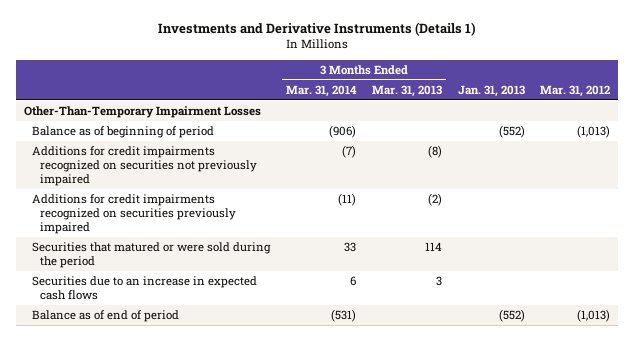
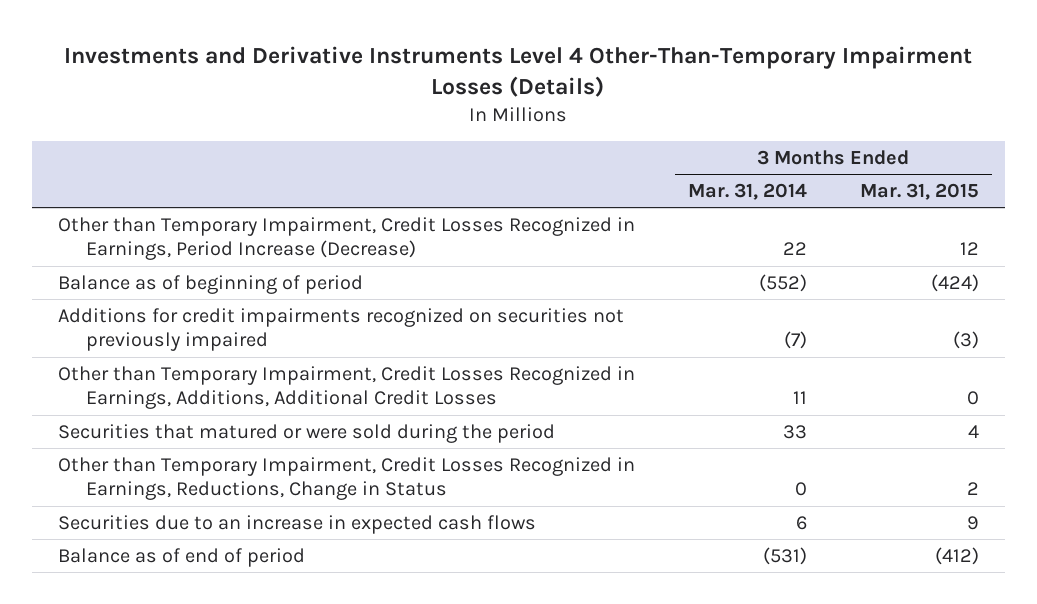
[157,22,476,37] Investments and Derivative Instruments (Details 1) -> [64,45,973,97] Investments and Derivative Instruments Level 4 Other-Than-Temporary Impairment Losses (Details)
[371,84,442,97] Mar. 31, 2013 -> none
[457,84,525,97] Jan. 31, 2013 -> none
[540,84,611,97] Mar. 31, 2012 -> none
none -> [859,182,979,200] Mar. 31, 2015
[23,106,261,119] Other-Than-Temporary Impairment Losses -> none
none -> [58,216,636,261] Other than Temporary Impairment, Credit Losses Recognized in Earnings, Period Increase (Decrease)
[328,125,356,139] (906) -> [758,273,807,292] (552)
[31,194,237,234] Additions for credit impairments recognized on securities previously impaired -> none
none -> [58,365,636,410] Other than Temporary Impairment, Credit Losses Recognized in Earnings, Additions, Additional Credit Losses
none -> [58,456,636,501] Other than Temporary Impairment, Credit Losses Recognized in Earnings, Reductions, Change in Status

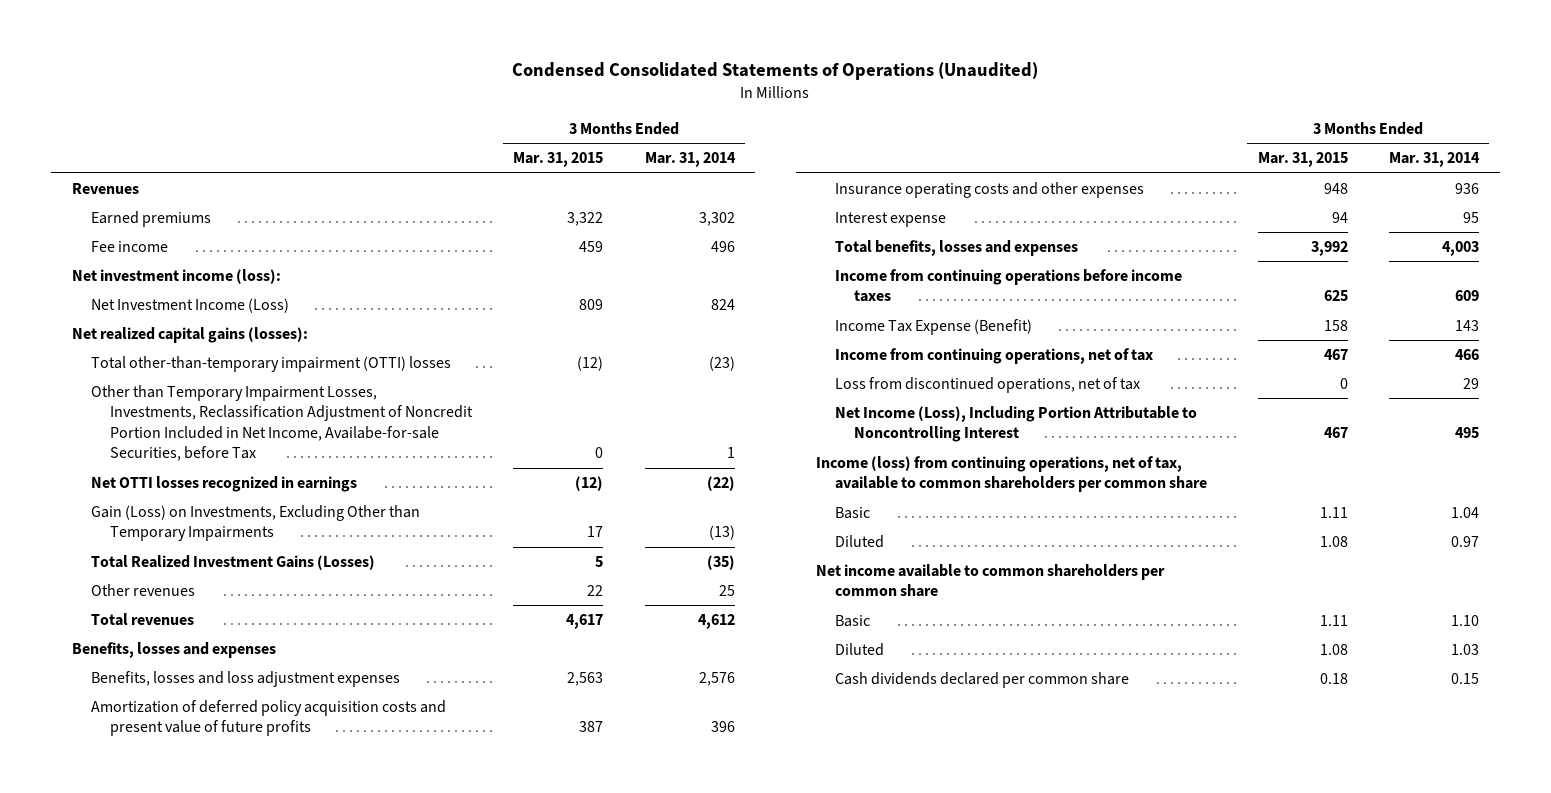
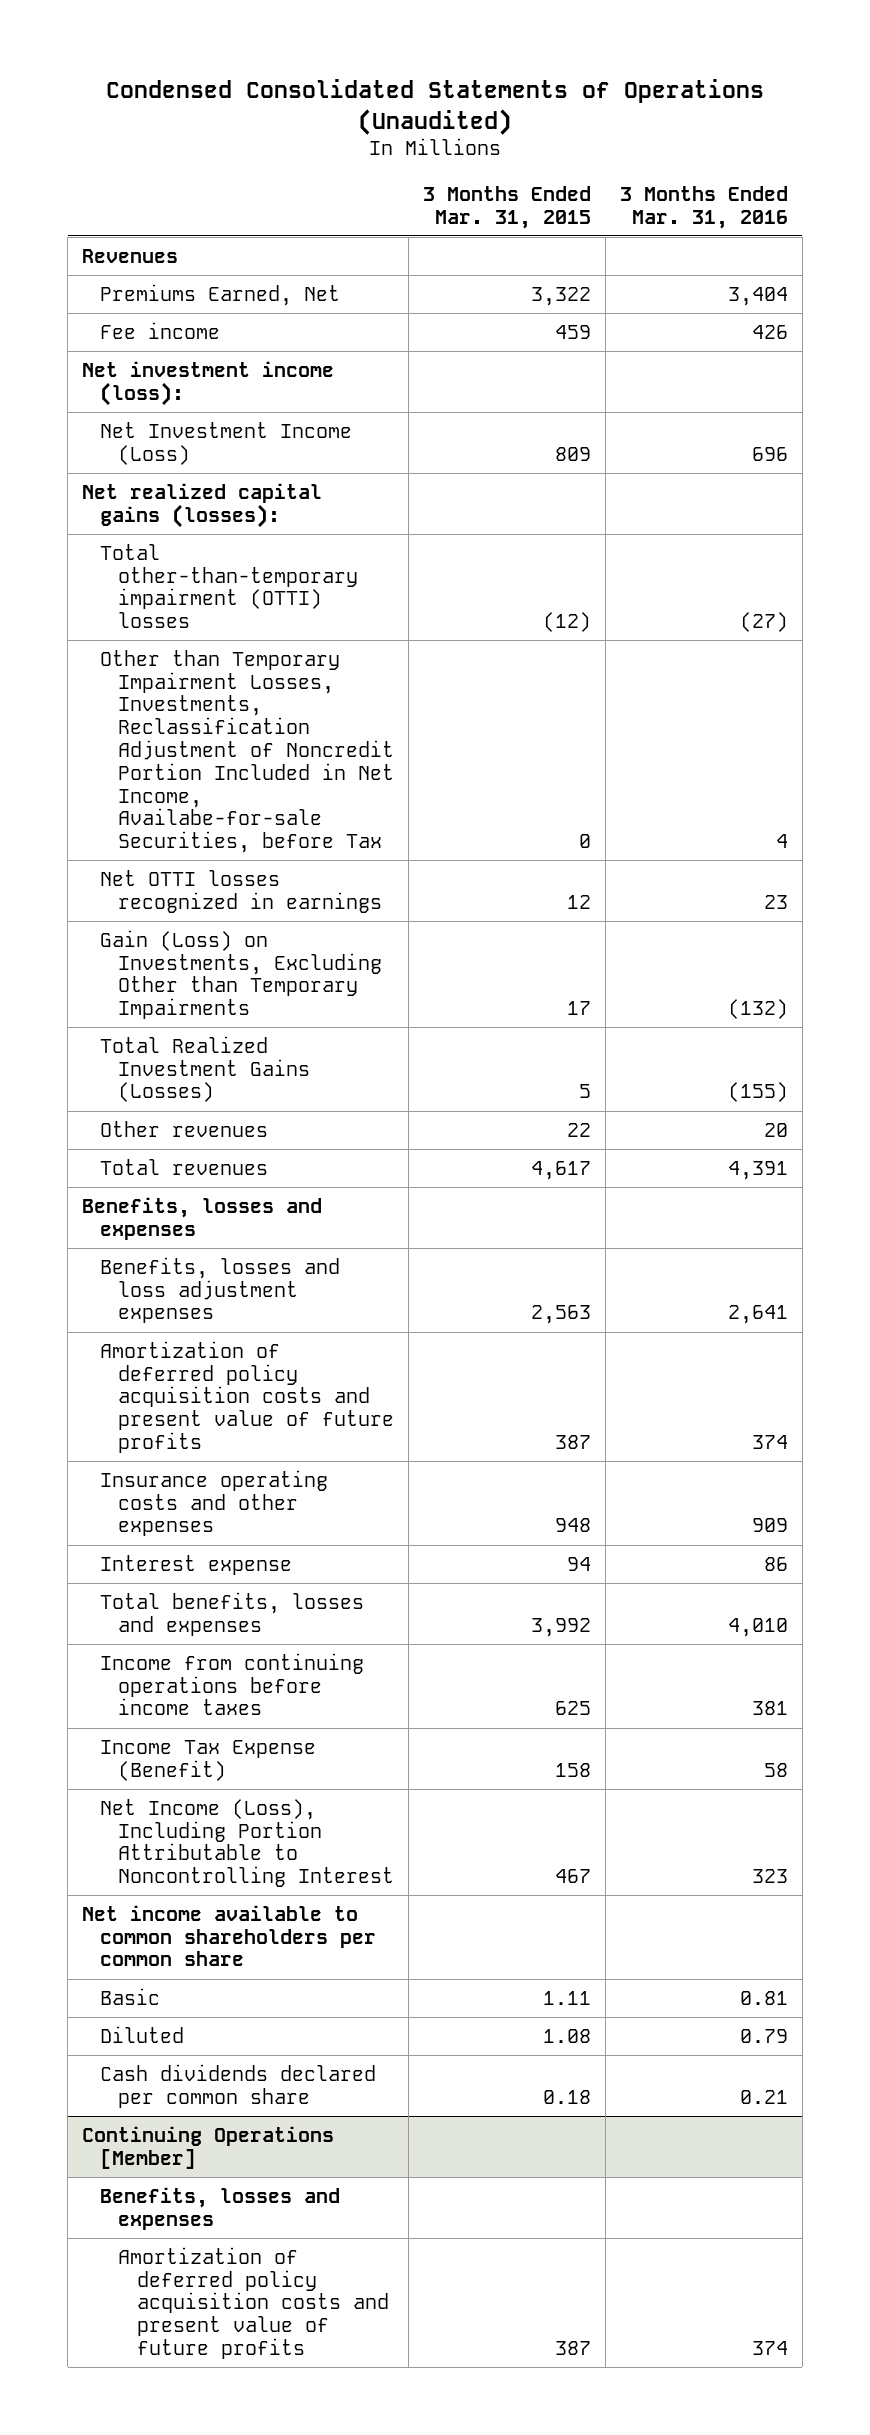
[644,152,736,168] Mar. 31, 2014 -> none
none -> [619,185,788,229] 3 Months Ended Mar. 31, 2016
[91,210,212,227] Earned premiums -> [100,283,341,306] Premiums Earned, Net
[575,475,604,491] (12) -> [567,894,592,909] 12
[835,347,1154,364] Income from continuing operations, net of tax -> none
[835,376,1141,393] Loss from discontinued operations, net of tax -> none
[816,455,1208,493] Income (loss) from continuing operations, net of tax, available to common shareholders per common share -> none
[835,506,871,519] Basic -> none
[835,534,885,548] Diluted -> none
none -> [82,2125,335,2169] Continuing Operations [Member]
none -> [100,2186,341,2230] Benefits, losses and expenses
none -> [118,2246,389,2360] Amortization of deferred policy acquisition costs and present value of future profits

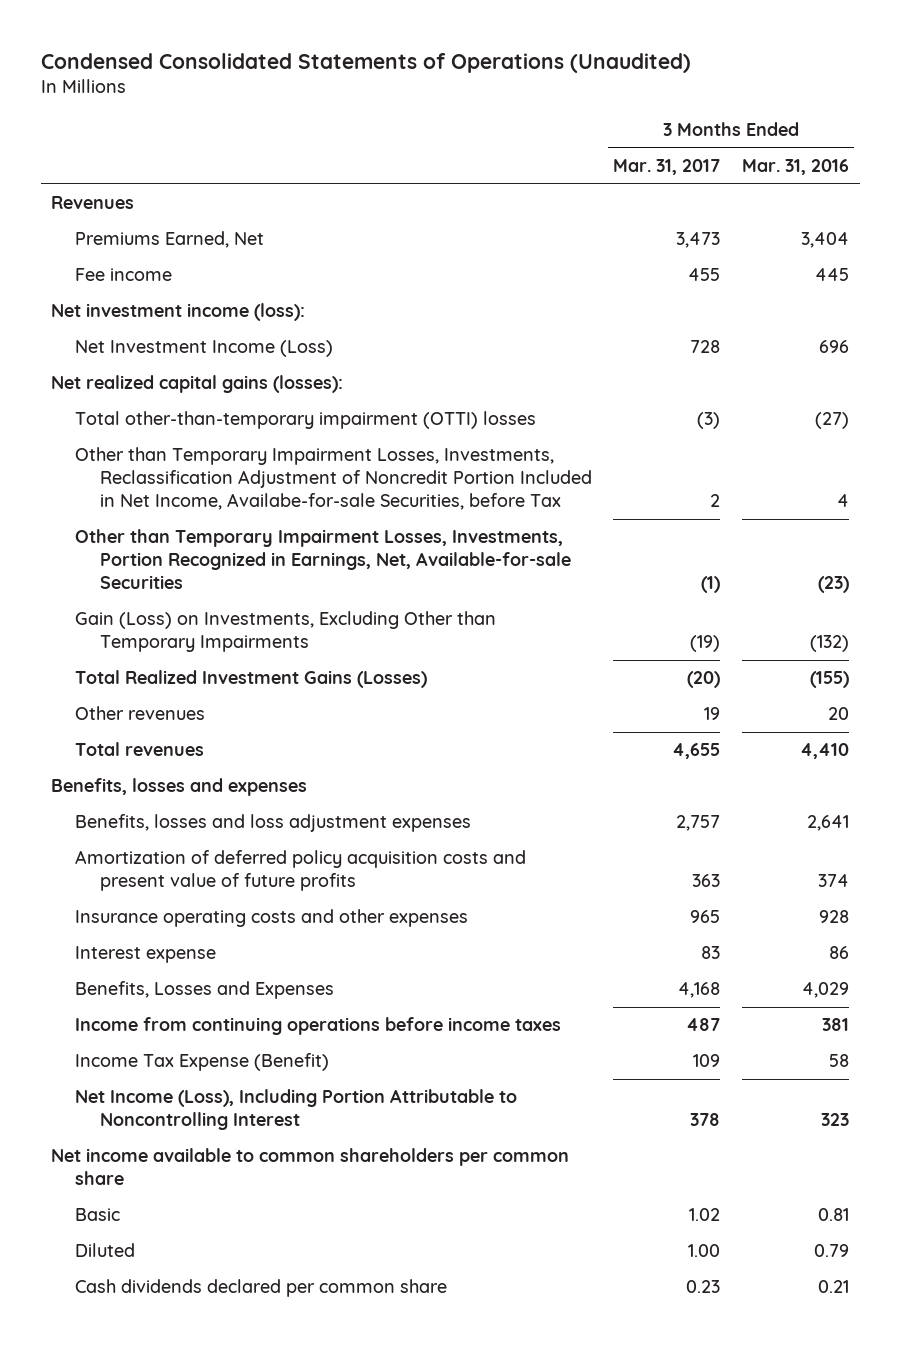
[423,185,592,229] 3 Months Ended Mar. 31, 2015 -> none
none -> [613,159,721,176] Mar. 31, 2017
[751,324,788,339] 426 -> [814,268,849,282] 445
[100,869,383,913] Net OTTI losses recognized in earnings -> [75,529,571,590] Other than Temporary Impairment Losses, Investments, Portion Recognized in Earnings, Net, Available-for-sale Securities
[763,894,788,909] 23 -> [817,576,849,594] (23)
[727,1160,788,1180] 4,391 -> [799,743,849,760] 4,410
[751,1518,788,1533] 909 -> [818,910,849,924] 928
[100,1591,365,1636] Total benefits, losses and expenses -> [75,981,335,1000] Benefits, Losses and Expenses
[727,1617,788,1637] 4,010 -> [801,982,849,999] 4,029
[82,2125,335,2169] Continuing Operations [Member] -> none
[100,2186,341,2230] Benefits, losses and expenses -> none
[118,2246,389,2360] Amortization of deferred policy acquisition costs and present value of future profits -> none

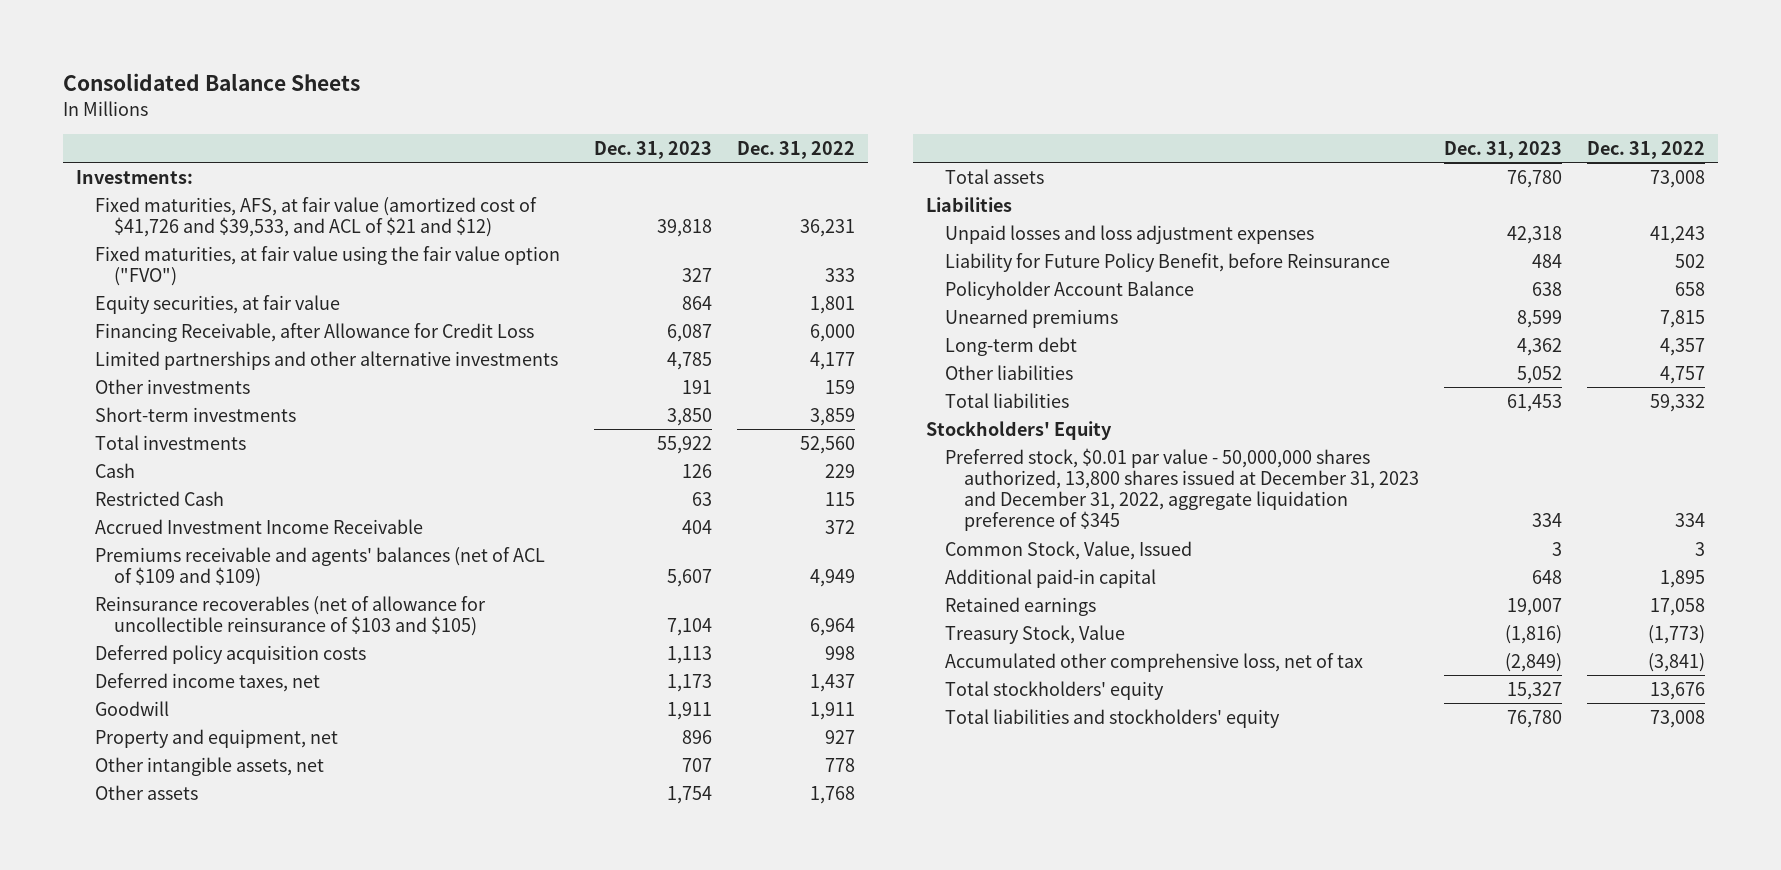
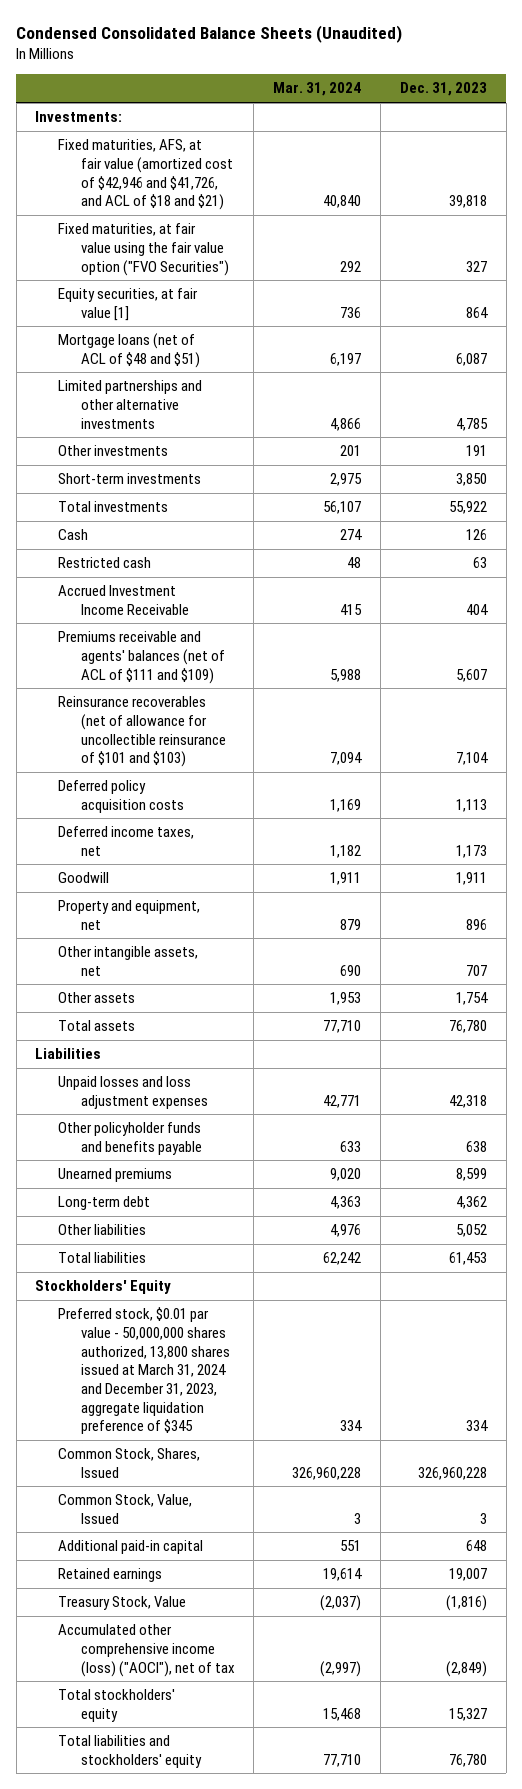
[63,73,361,92] Consolidated Balance Sheets -> [16,25,403,44] Condensed Consolidated Balance Sheets (Unaudited)
[737,140,856,159] Dec. 31, 2022 -> none
none -> [273,82,362,97] Mar. 31, 2024
[94,196,537,237] Fixed maturities, AFS, at fair value (amortized cost of $41,726 and $39,533, and ACL of $21 and $12) -> [58,139,233,211] Fixed maturities, AFS, at fair value (amortized cost of $42,946 and $41,726, and ACL of $18 and $21)
[94,245,560,286] Fixed maturities, at fair value using the fair value option ("FVO") -> [58,223,229,276] Fixed maturities, at fair value using the fair value option ("FVO Securities")
[94,294,340,314] Equity securities, at fair value -> [58,288,199,321] Equity securities, at fair value [1]
[94,322,534,342] Financing Receivable, after Allowance for Credit Loss -> [58,333,200,368] Mortgage loans (net of ACL of $48 and $51)
[94,490,224,506] Restricted Cash -> [58,557,152,569] Restricted cash
[94,546,545,587] Premiums receivable and agents' balances (net of ACL of $109 and $109) -> [58,631,225,684] Premiums receivable and agents' balances (net of ACL of $111 and $109)
[94,595,486,636] Reinsurance recoverables (net of allowance for uncollectible reinsurance of $103 and $105) -> [58,696,226,768] Reinsurance recoverables (net of allowance for uncollectible reinsurance of $101 and $103)
[944,252,1390,272] Liability for Future Policy Benefit, before Reinsurance -> none
[944,280,1194,300] Policyholder Account Balance -> [58,1122,202,1155] Other policyholder funds and benefits payable
[944,447,1419,532] Preferred stock, $0.01 par value - 50,000,000 shares authorized, 13,800 shares issued at December 31, 2023 and December 31, 2022, aggregate liquidation preference of $345 -> [58,1307,230,1435] Preferred stock, $0.01 par value - 50,000,000 shares authorized, 13,800 shares issued at March 31, 2024 and December 31, 2023, aggregate liquidation preference of $345
none -> [58,1448,201,1478] Common Stock, Shares, Issued
[944,652,1363,672] Accumulated other comprehensive loss, net of tax -> [58,1624,235,1677] Accumulated other comprehensive income (loss) ("AOCI"), net of tax

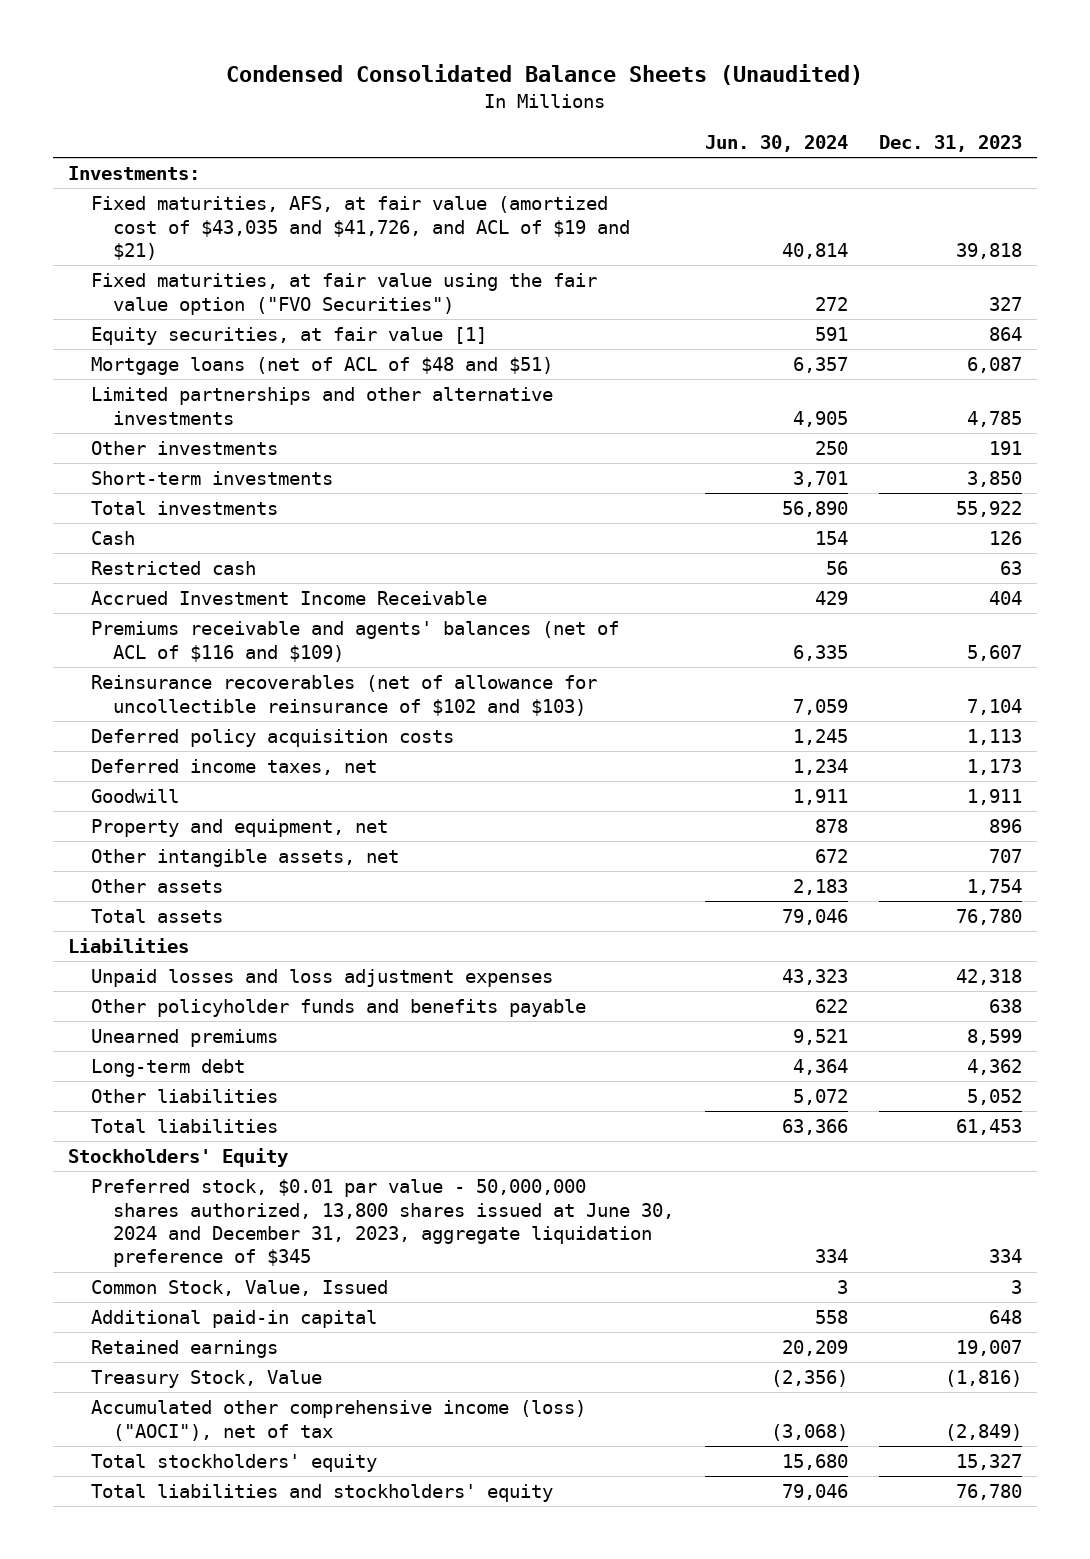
[273,82,362,97] Mar. 31, 2024 -> none
none -> [705,135,849,153] Jun. 30, 2024
[58,139,233,211] Fixed maturities, AFS, at fair value (amortized cost of $42,946 and $41,726, and ACL of $18 and $21) -> [90,196,631,260] Fixed maturities, AFS, at fair value (amortized cost of $43,035 and $41,726, and ACL of $19 and $21)
[58,631,225,684] Premiums receivable and agents' balances (net of ACL of $111 and $109) -> [90,621,619,662] Premiums receivable and agents' balances (net of ACL of $116 and $109)
[58,696,226,768] Reinsurance recoverables (net of allowance for uncollectible reinsurance of $101 and $103) -> [90,675,597,716] Reinsurance recoverables (net of allowance for uncollectible reinsurance of $102 and $103)
[58,1448,201,1478] Common Stock, Shares, Issued -> none
[58,1307,230,1435] Preferred stock, $0.01 par value - 50,000,000 shares authorized, 13,800 shares issued at March 31, 2024 and December 31, 2023, aggregate liquidation preference of $345 -> [90,1179,675,1268] Preferred stock, $0.01 par value - 50,000,000 shares authorized, 13,800 shares issued at June 30, 2024 and December 31, 2023, aggregate liquidation preference of $345

